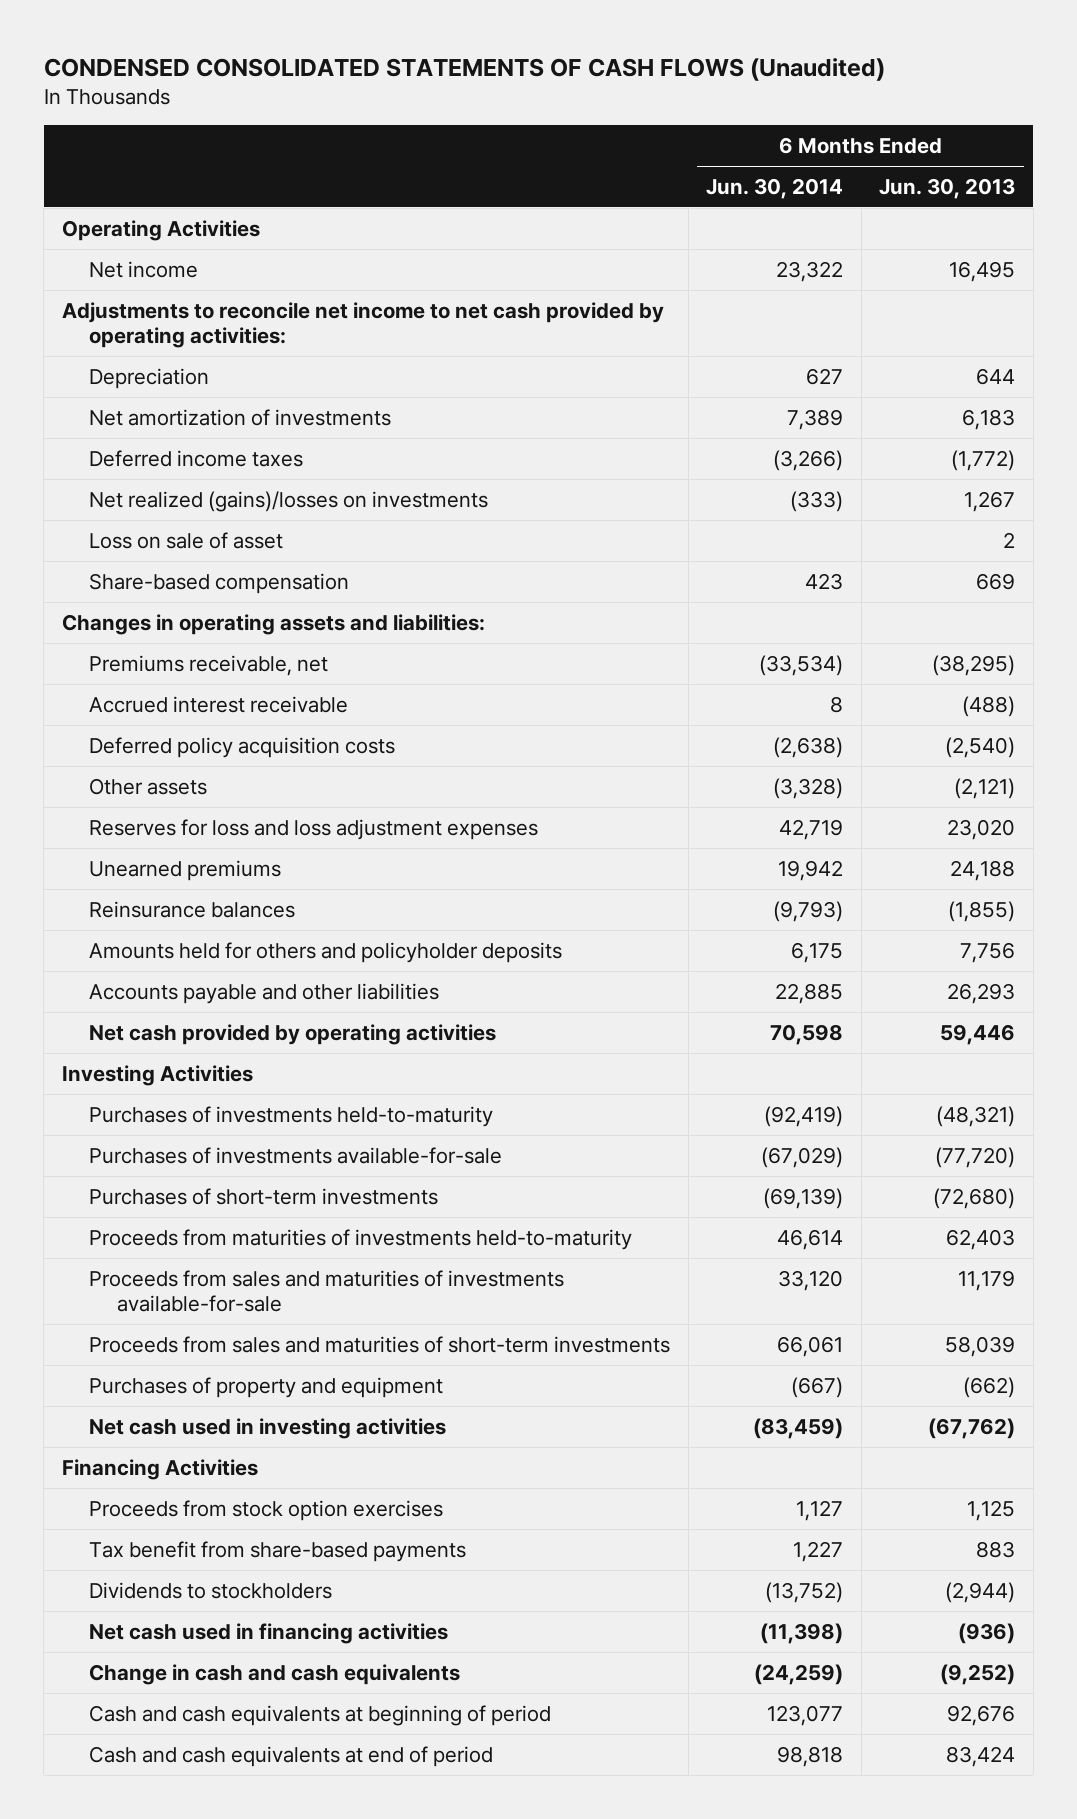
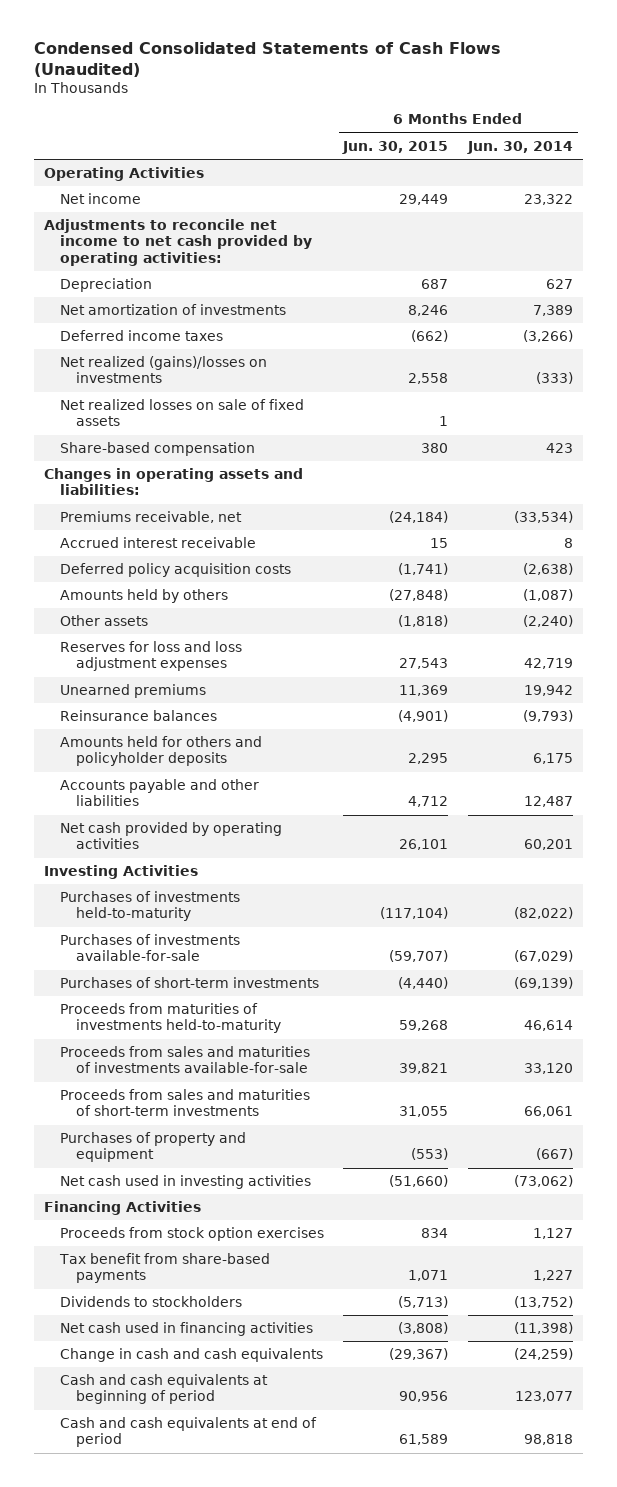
[43,58,885,82] CONDENSED CONSOLIDATED STATEMENTS OF CASH FLOWS (Unaudited) -> [33,42,501,78] Condensed Consolidated Statements of Cash Flows (Unaudited)
[879,177,1016,199] Jun. 30, 2013 -> none
none -> [342,140,449,154] Jun. 30, 2015
[89,531,284,549] Loss on sale of asset -> [59,399,304,427] Net realized losses on sale of fixed assets
none -> [59,589,228,604] Amounts held by others
[773,777,844,799] (3,328) -> [523,615,574,628] (2,240)
[775,982,844,1004] 22,885 -> [524,796,574,808] 12,487
[770,1023,844,1045] 70,598 -> [524,839,574,851] 60,201
[764,1105,844,1127] (92,419) -> [514,907,574,920] (82,022)
[753,1417,844,1439] (83,459) -> [514,1175,574,1188] (73,062)

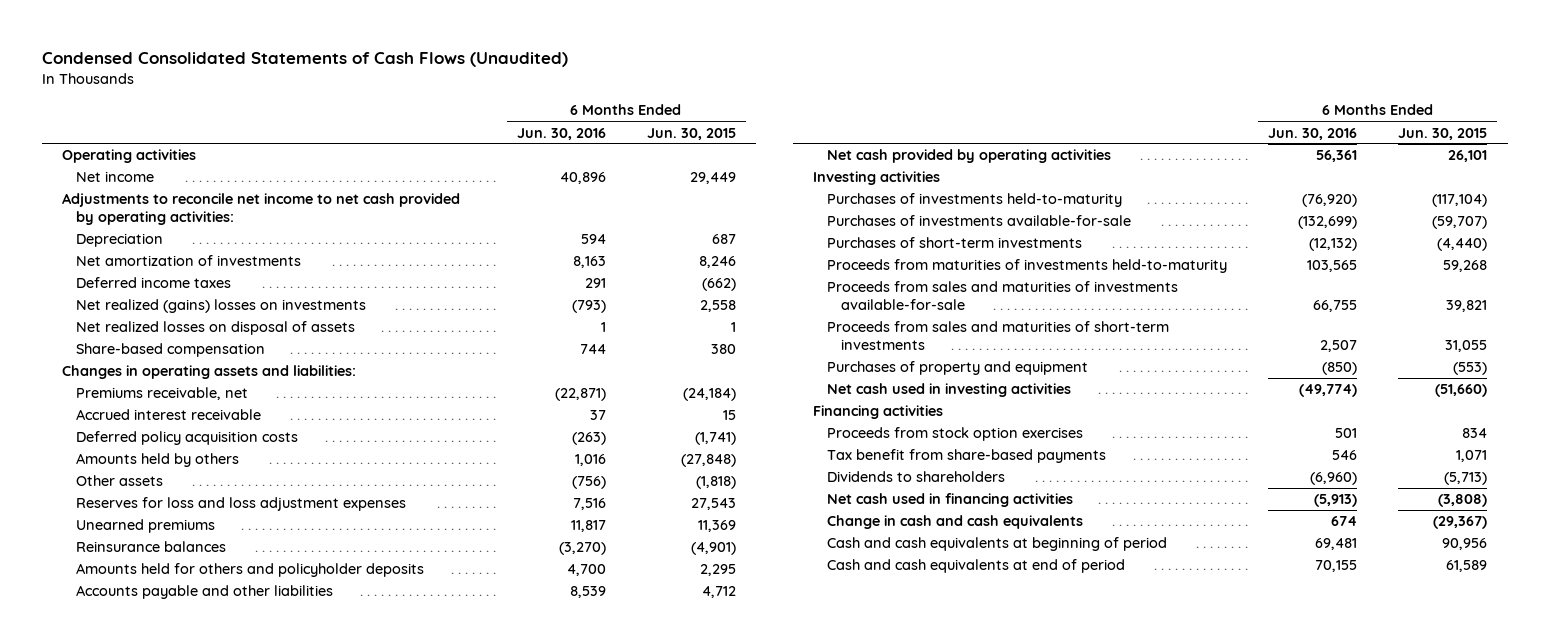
[467,140,574,154] Jun. 30, 2014 -> none
none -> [516,127,606,140] Jun. 30, 2016
[43,167,204,182] Operating Activities -> [62,149,197,164] Operating activities
[59,356,267,384] Net realized (gains)/losses on investments -> [76,299,367,314] Net realized (gains) losses on investments
[59,399,304,427] Net realized losses on sale of fixed assets -> [76,321,356,336] Net realized losses on disposal of assets
[43,865,198,880] Investing Activities -> [813,171,941,186] Investing activities
[43,1201,201,1216] Financing Activities -> [813,405,944,420] Financing activities
[59,1296,242,1308] Dividends to stockholders -> [827,471,1006,483] Dividends to shareholders

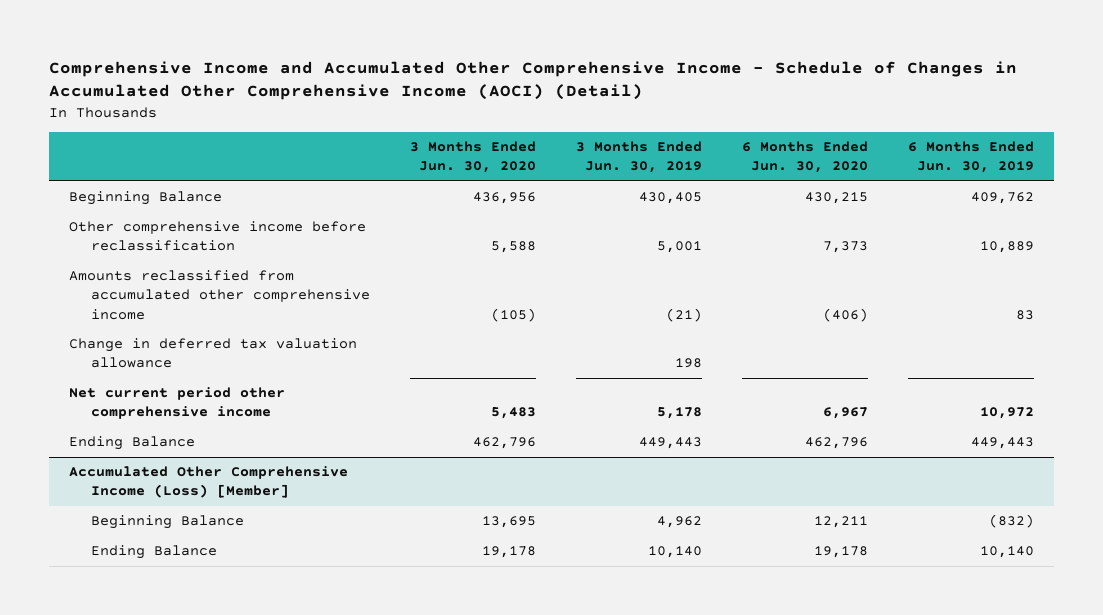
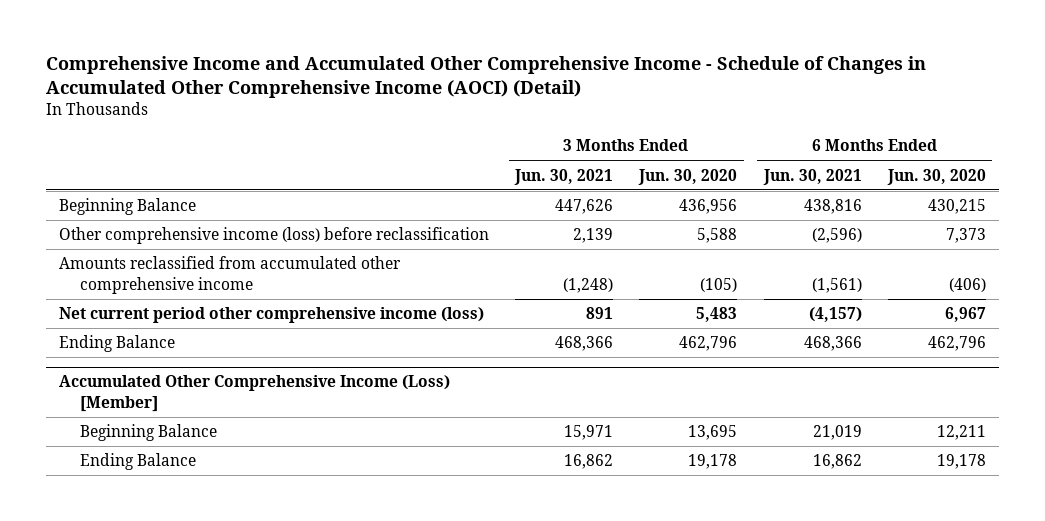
[575,141,702,174] 3 Months Ended Jun. 30, 2019 -> none
[907,141,1034,174] 6 Months Ended Jun. 30, 2019 -> none
none -> [514,168,614,185] Jun. 30, 2021
none -> [762,168,862,185] Jun. 30, 2021
[69,221,367,252] Other comprehensive income before reclassification -> [58,227,489,245] Other comprehensive income (loss) before reclassification
[69,338,358,369] Change in deferred tax valuation allowance -> none
[69,387,286,420] Net current period other comprehensive income -> [58,307,484,324] Net current period other comprehensive income (loss)

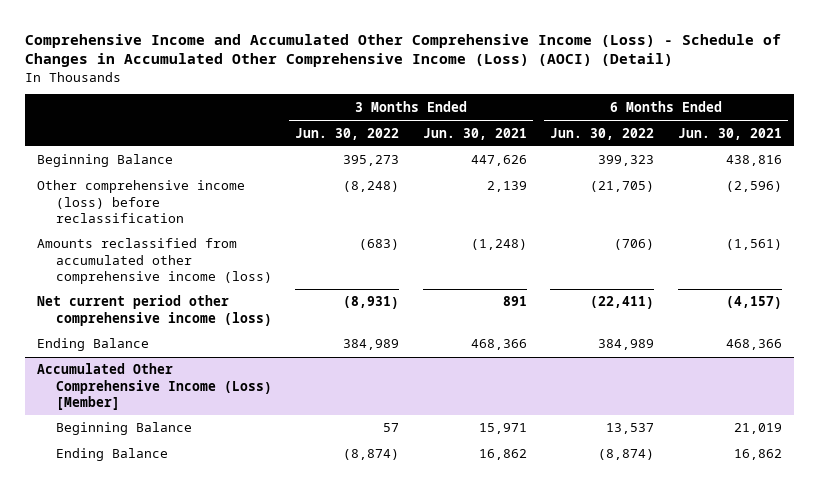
[45,56,926,99] Comprehensive Income and Accumulated Other Comprehensive Income - Schedule of Changes in Accumulated Other Comprehensive Income (AOCI) (Detail) -> [24,33,781,68] Comprehensive Income and Accumulated Other Comprehensive Income (Loss) - Schedule of Changes in Accumulated Other Comprehensive Income (Loss) (AOCI) (Detail)
[638,168,738,185] Jun. 30, 2020 -> none
[886,168,986,185] Jun. 30, 2020 -> none
none -> [295,127,400,140] Jun. 30, 2022
none -> [550,127,655,140] Jun. 30, 2022
[58,256,401,294] Amounts reclassified from accumulated other comprehensive income -> [36,238,272,284] Amounts reclassified from accumulated other comprehensive income (loss)

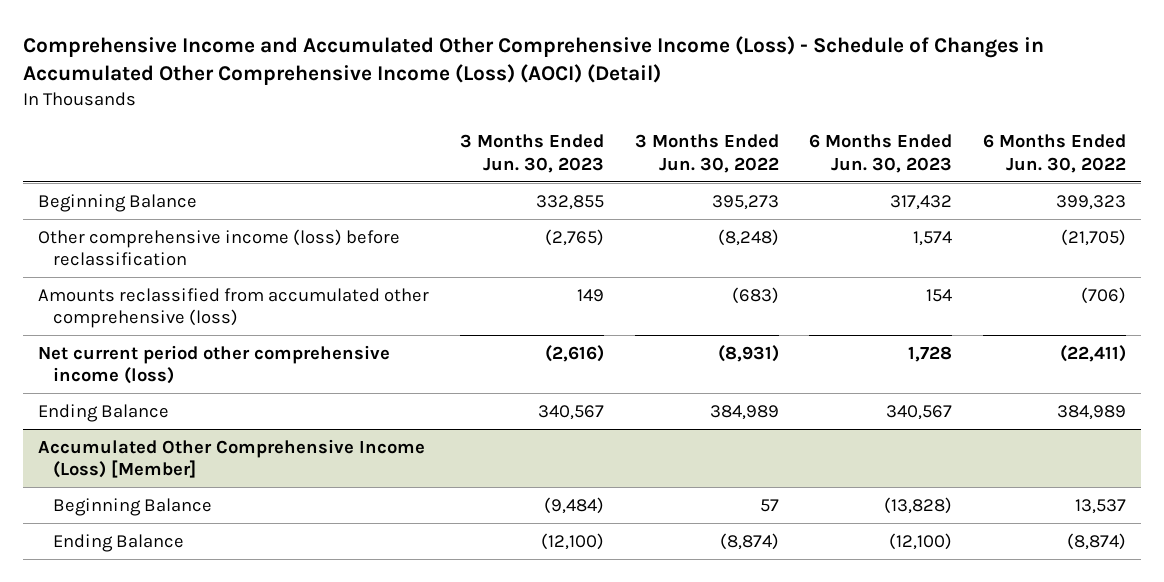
[422,127,527,140] Jun. 30, 2021 -> none
[677,127,782,140] Jun. 30, 2021 -> none
none -> [459,134,604,173] 3 Months Ended Jun. 30, 2023
none -> [809,134,953,173] 6 Months Ended Jun. 30, 2023
[36,238,272,284] Amounts reclassified from accumulated other comprehensive income (loss) -> [38,287,430,329] Amounts reclassified from accumulated other comprehensive (loss)

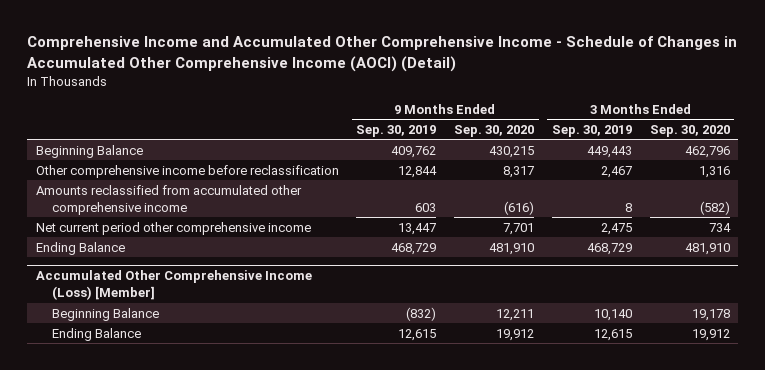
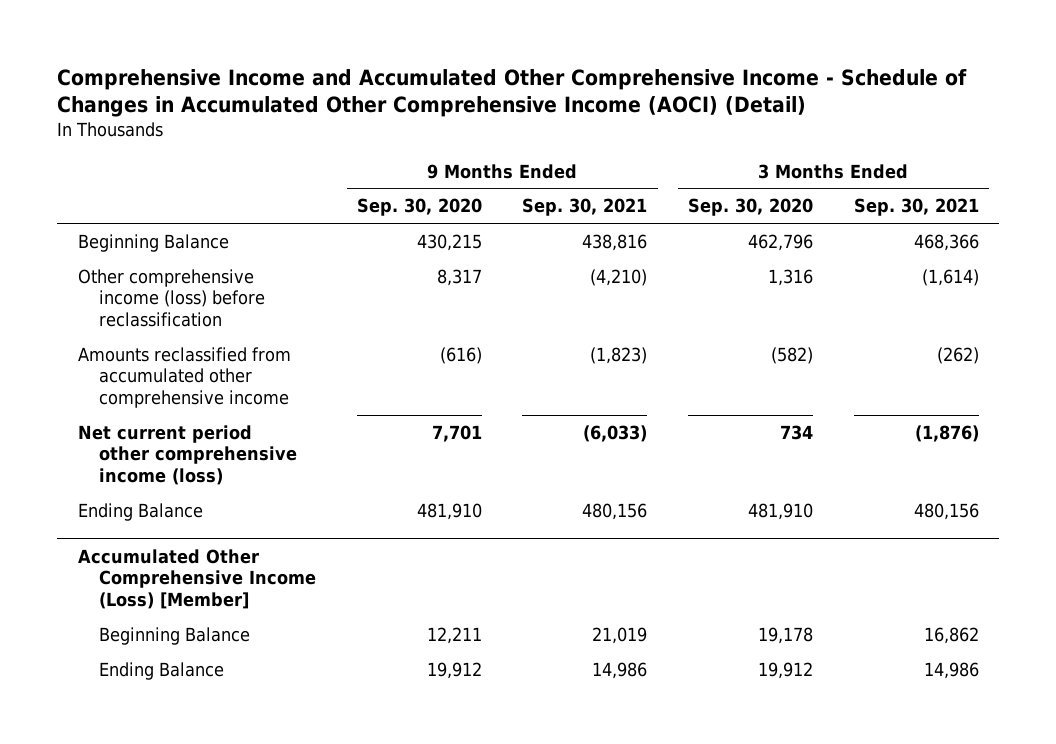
[356,124,437,137] Sep. 30, 2019 -> none
[551,124,632,137] Sep. 30, 2019 -> none
none -> [522,198,648,217] Sep. 30, 2021
none -> [853,198,979,217] Sep. 30, 2021
[35,164,339,178] Other comprehensive income before reclassification -> [77,268,266,327] Other comprehensive income (loss) before reclassification
[35,221,311,235] Net current period other comprehensive income -> [77,424,298,485] Net current period other comprehensive income (loss)

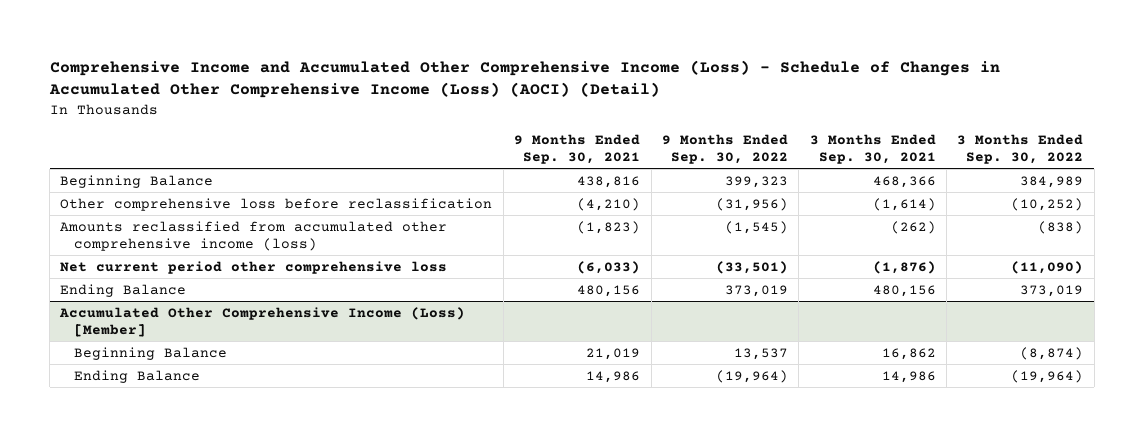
[57,68,968,118] Comprehensive Income and Accumulated Other Comprehensive Income - Schedule of Changes in Accumulated Other Comprehensive Income (AOCI) (Detail) -> [48,59,1000,99] Comprehensive Income and Accumulated Other Comprehensive Income (Loss) - Schedule of Changes in Accumulated Other Comprehensive Income (Loss) (AOCI) (Detail)
[356,198,482,217] Sep. 30, 2020 -> none
[688,198,814,217] Sep. 30, 2020 -> none
none -> [661,133,788,165] 9 Months Ended Sep. 30, 2022
none -> [957,133,1084,165] 3 Months Ended Sep. 30, 2022
[77,268,266,327] Other comprehensive income (loss) before reclassification -> [60,197,493,211] Other comprehensive loss before reclassification
[77,346,291,408] Amounts reclassified from accumulated other comprehensive income -> [60,220,448,251] Amounts reclassified from accumulated other comprehensive income (loss)
[77,424,298,485] Net current period other comprehensive income (loss) -> [60,260,448,274] Net current period other comprehensive loss

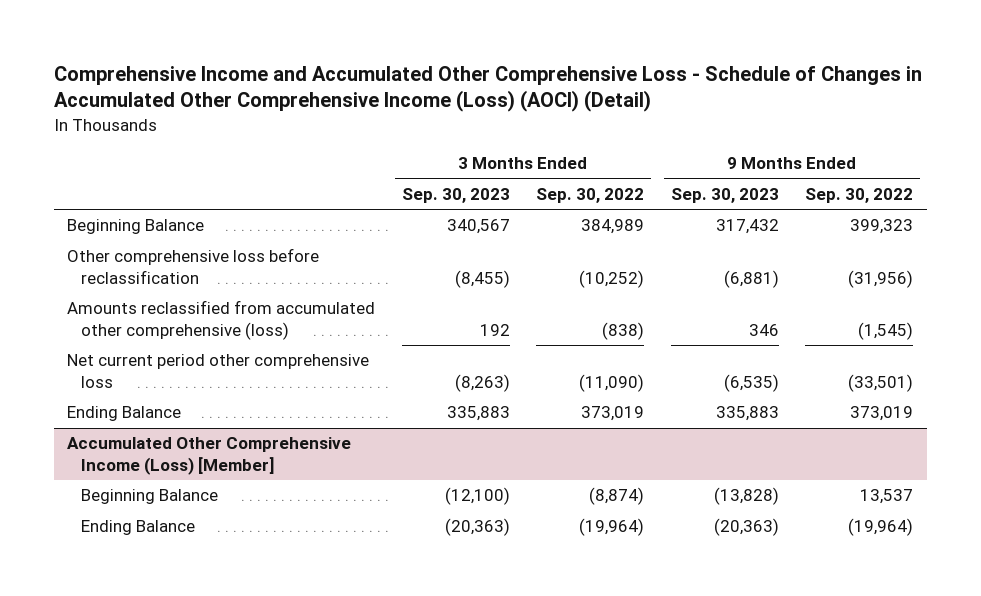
[48,59,1000,99] Comprehensive Income and Accumulated Other Comprehensive Income (Loss) - Schedule of Changes in Accumulated Other Comprehensive Income (Loss) (AOCI) (Detail) -> [53,65,922,113] Comprehensive Income and Accumulated Other Comprehensive Loss - Schedule of Changes in Accumulated Other Comprehensive Income (Loss) (AOCI) (Detail)
[514,133,641,165] 9 Months Ended Sep. 30, 2021 -> none
[809,133,936,165] 3 Months Ended Sep. 30, 2021 -> none
none -> [401,188,510,204] Sep. 30, 2023
none -> [670,188,779,204] Sep. 30, 2023
[60,220,448,251] Amounts reclassified from accumulated other comprehensive income (loss) -> [67,300,376,340] Amounts reclassified from accumulated other comprehensive (loss)

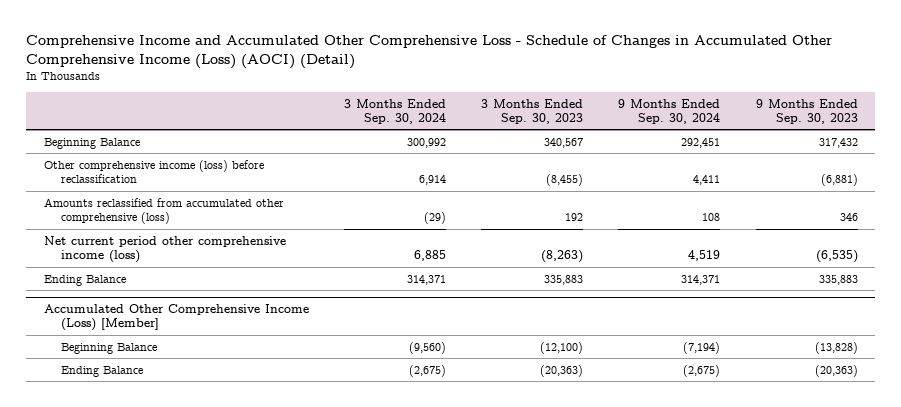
[536,188,645,204] Sep. 30, 2022 -> none
[805,188,914,204] Sep. 30, 2022 -> none
none -> [343,98,446,124] 3 Months Ended Sep. 30, 2024
none -> [618,98,721,124] 9 Months Ended Sep. 30, 2024
[67,248,320,284] Other comprehensive loss before reclassification -> [43,159,264,184] Other comprehensive income (loss) before reclassification
[67,354,370,388] Net current period other comprehensive loss -> [43,235,286,264] Net current period other comprehensive income (loss)

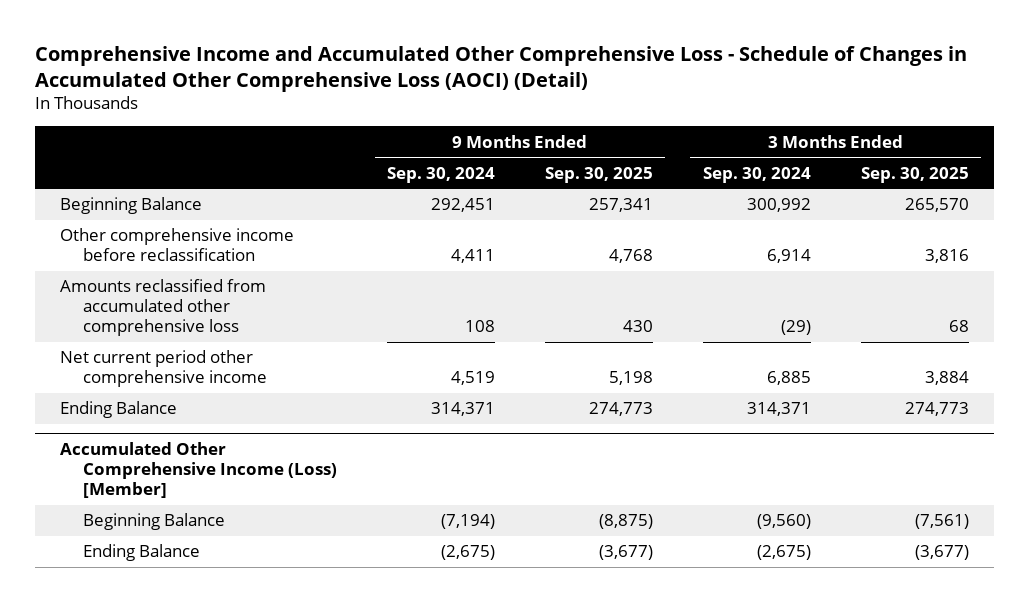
[26,34,833,69] Comprehensive Income and Accumulated Other Comprehensive Loss - Schedule of Changes in Accumulated Other Comprehensive Income (Loss) (AOCI) (Detail) -> [34,45,967,92] Comprehensive Income and Accumulated Other Comprehensive Loss - Schedule of Changes in Accumulated Other Comprehensive Loss (AOCI) (Detail)
[481,98,584,124] 3 Months Ended Sep. 30, 2023 -> none
[755,98,858,124] 9 Months Ended Sep. 30, 2023 -> none
none -> [545,166,654,183] Sep. 30, 2025
none -> [860,166,969,183] Sep. 30, 2025
[43,159,264,184] Other comprehensive income (loss) before reclassification -> [59,228,294,262] Other comprehensive income before reclassification
[43,197,284,225] Amounts reclassified from accumulated other comprehensive (loss) -> [59,279,266,337] Amounts reclassified from accumulated other comprehensive loss
[43,235,286,264] Net current period other comprehensive income (loss) -> [59,350,268,388] Net current period other comprehensive income

